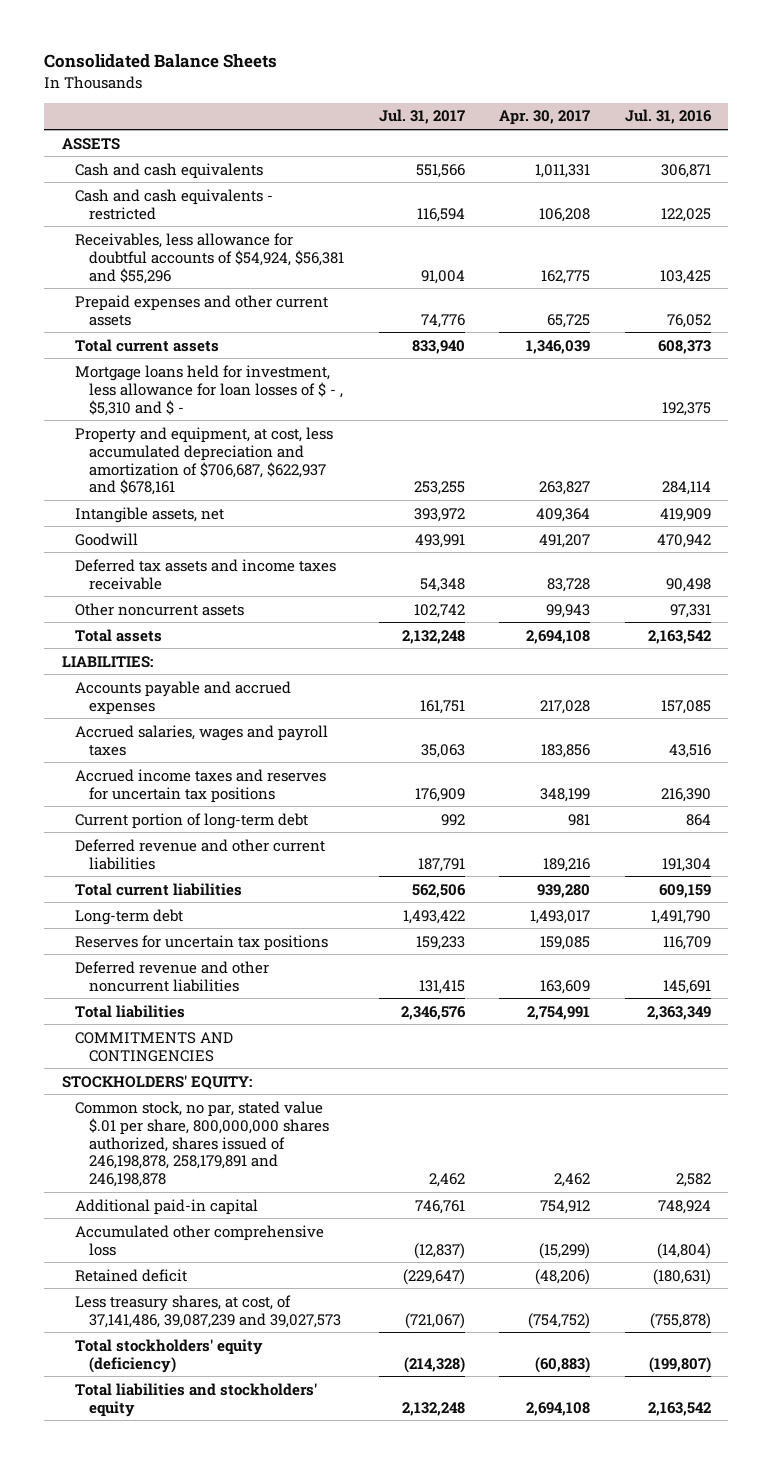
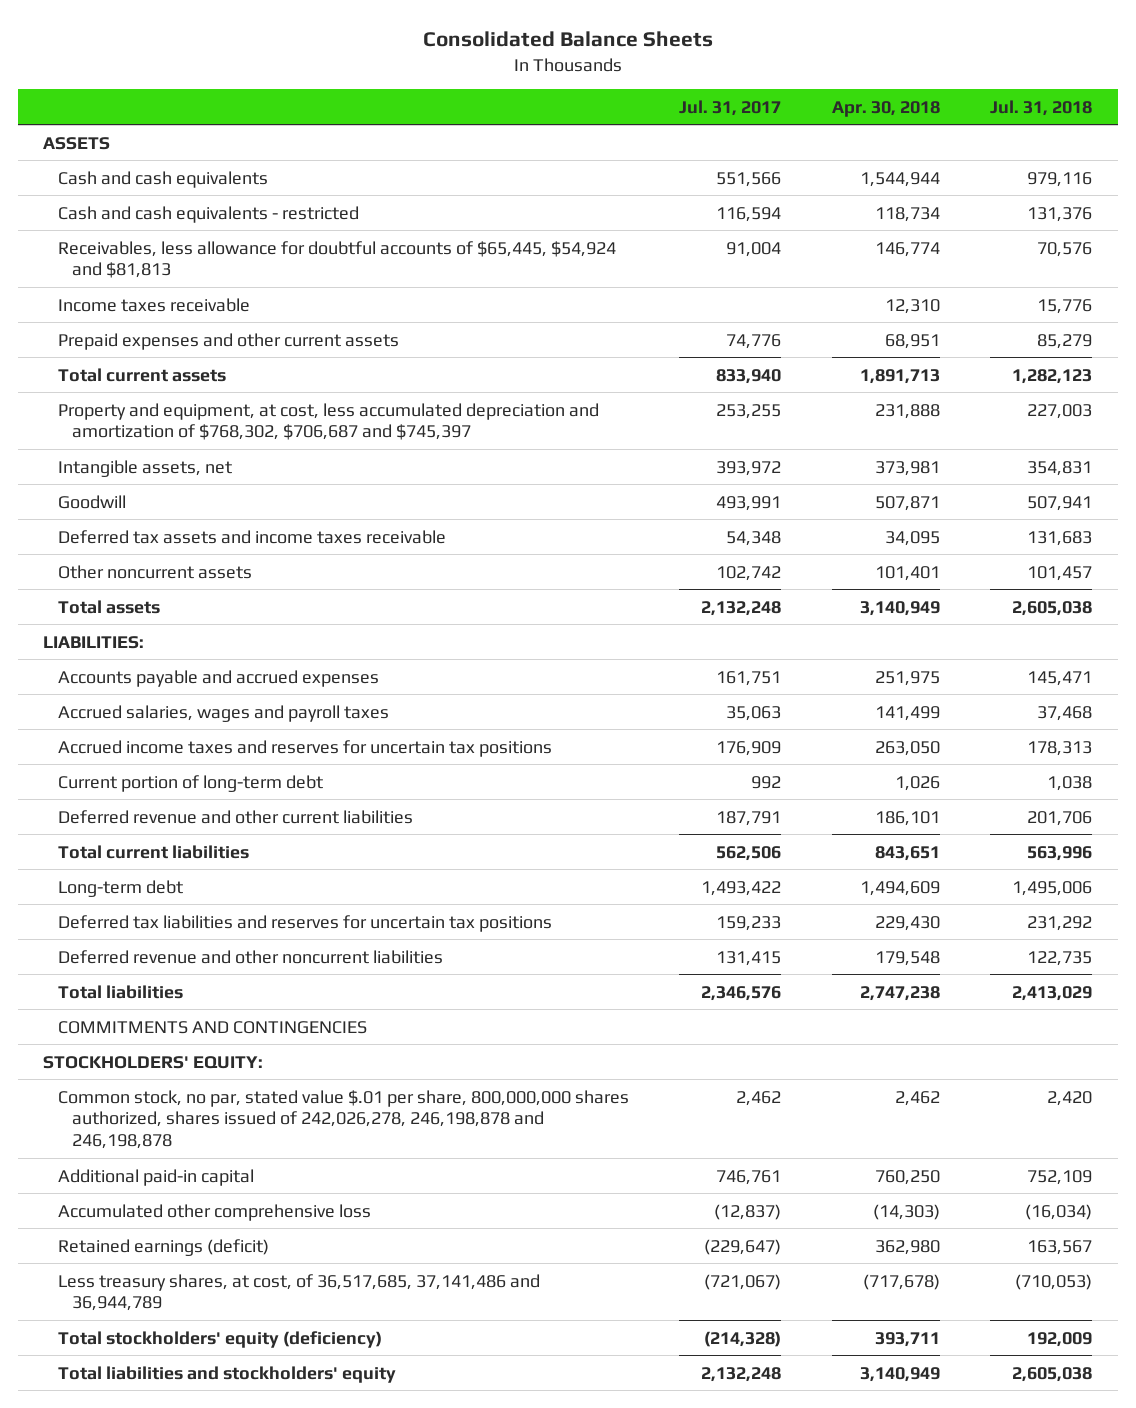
[499,110,591,126] Apr. 30, 2017 -> none
[624,109,712,125] Jul. 31, 2016 -> none
none -> [831,100,940,117] Apr. 30, 2018
none -> [990,99,1093,116] Jul. 31, 2018
[75,232,345,284] Receivables, less allowance for doubtful accounts of $54,924, $56,381 and $55,296 -> [57,240,616,279] Receivables, less allowance for doubtful accounts of $65,445, $54,924 and $81,813
none -> [57,297,250,312] Income taxes receivable
[75,364,344,416] Mortgage loans held for investment, less allowance for loan losses of $ - , $5,310 and $ - -> none
[75,426,334,496] Property and equipment, at cost, less accumulated depreciation and amortization of $706,687, $622,937 and $678,161 -> [57,402,599,441] Property and equipment, at cost, less accumulated depreciation and amortization of $768,302, $706,687 and $745,397
[75,934,329,951] Reserves for uncertain tax positions -> [57,914,552,932] Deferred tax liabilities and reserves for uncertain tax positions
[75,1100,330,1188] Common stock, no par, stated value $.01 per share, 800,000,000 shares authorized, shares issued of 246,198,878, 258,179,891 and 246,198,878 -> [57,1089,629,1149] Common stock, no par, stated value $.01 per share, 800,000,000 shares authorized, shares issued of 242,026,278, 246,198,878 and 246,198,878
[75,1268,188,1282] Retained deficit -> [57,1238,269,1256] Retained earnings (deficit)
[75,1294,342,1328] Less treasury shares, at cost, of 37,141,486, 39,087,239 and 39,027,573 -> [57,1273,540,1312] Less treasury shares, at cost, of 36,517,685, 37,141,486 and 36,944,789

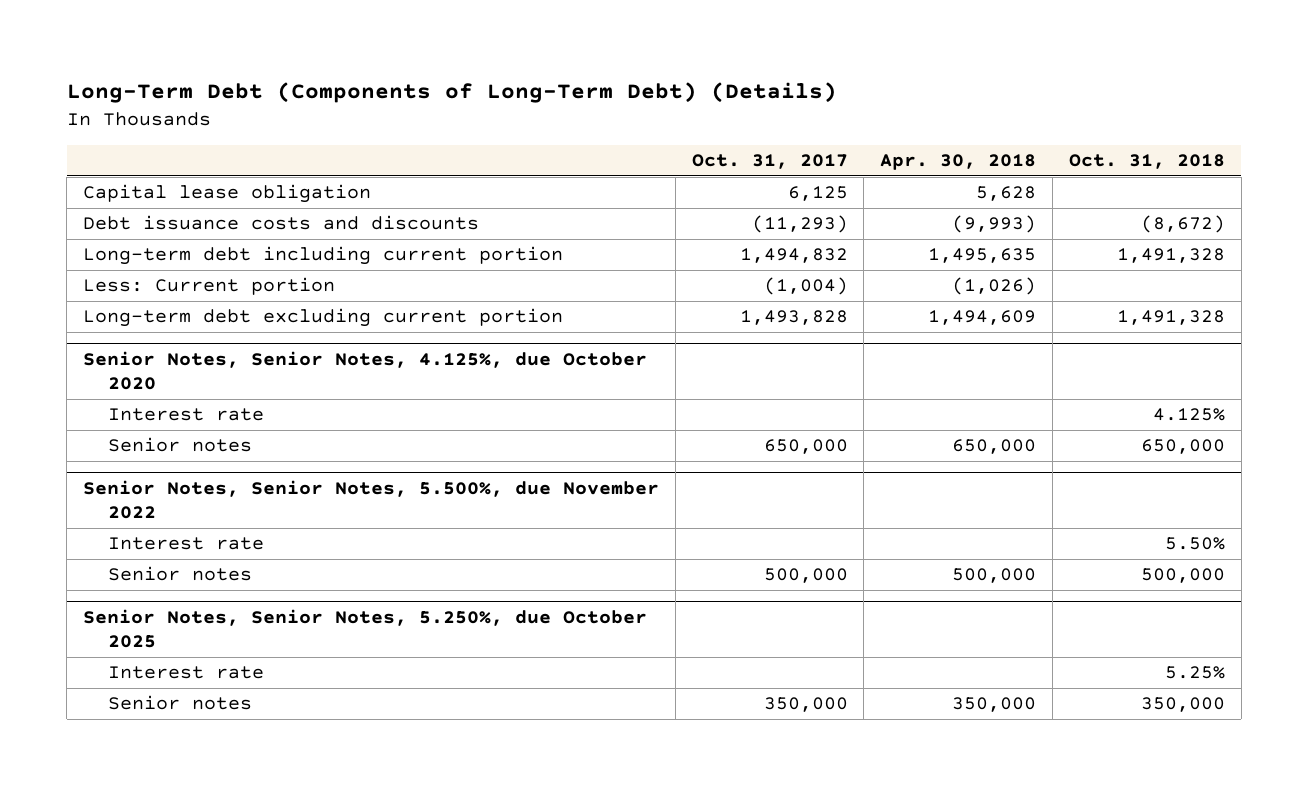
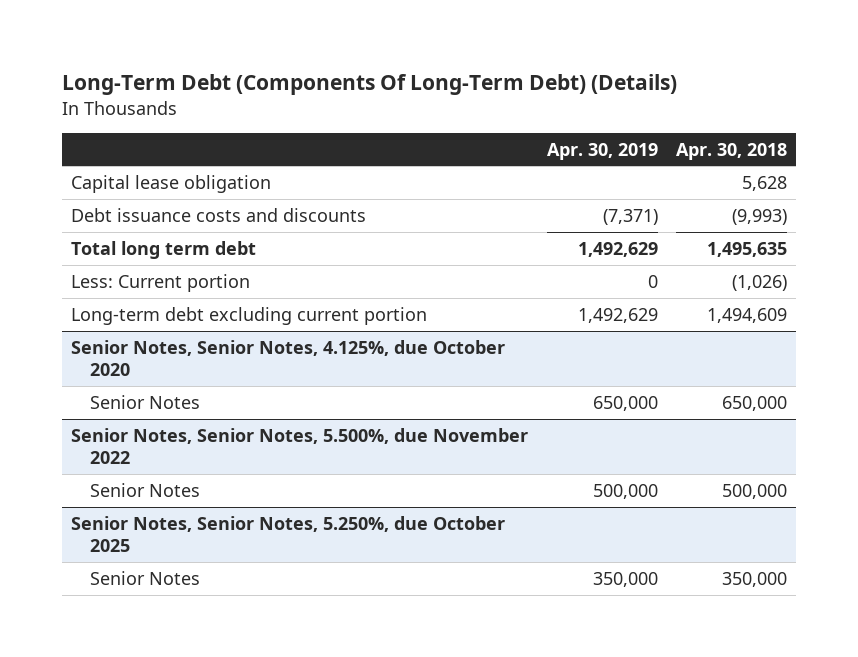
[66,81,837,103] Long-Term Debt (Components of Long-Term Debt) (Details) -> [62,74,678,96] Long-Term Debt (Components Of Long-Term Debt) (Details)
[691,154,848,170] Oct. 31, 2017 -> none
[1068,154,1225,170] Oct. 31, 2018 -> none
none -> [546,142,658,160] Apr. 30, 2019
[83,246,564,266] Long-term debt including current portion -> [71,240,257,259] Total long term debt
[108,408,265,422] Interest rate -> none
[108,437,253,453] Senior notes -> [90,394,201,409] Senior Notes
[108,537,265,551] Interest rate -> none
[108,566,253,582] Senior notes -> [90,482,201,497] Senior Notes
[108,666,265,680] Interest rate -> none
[108,695,253,711] Senior notes -> [90,570,201,585] Senior Notes

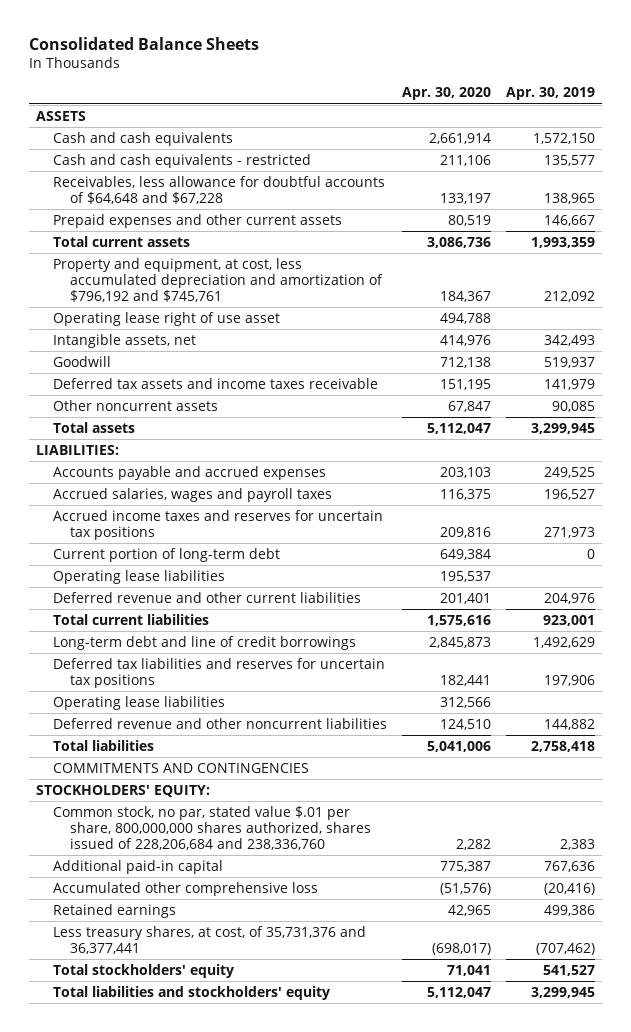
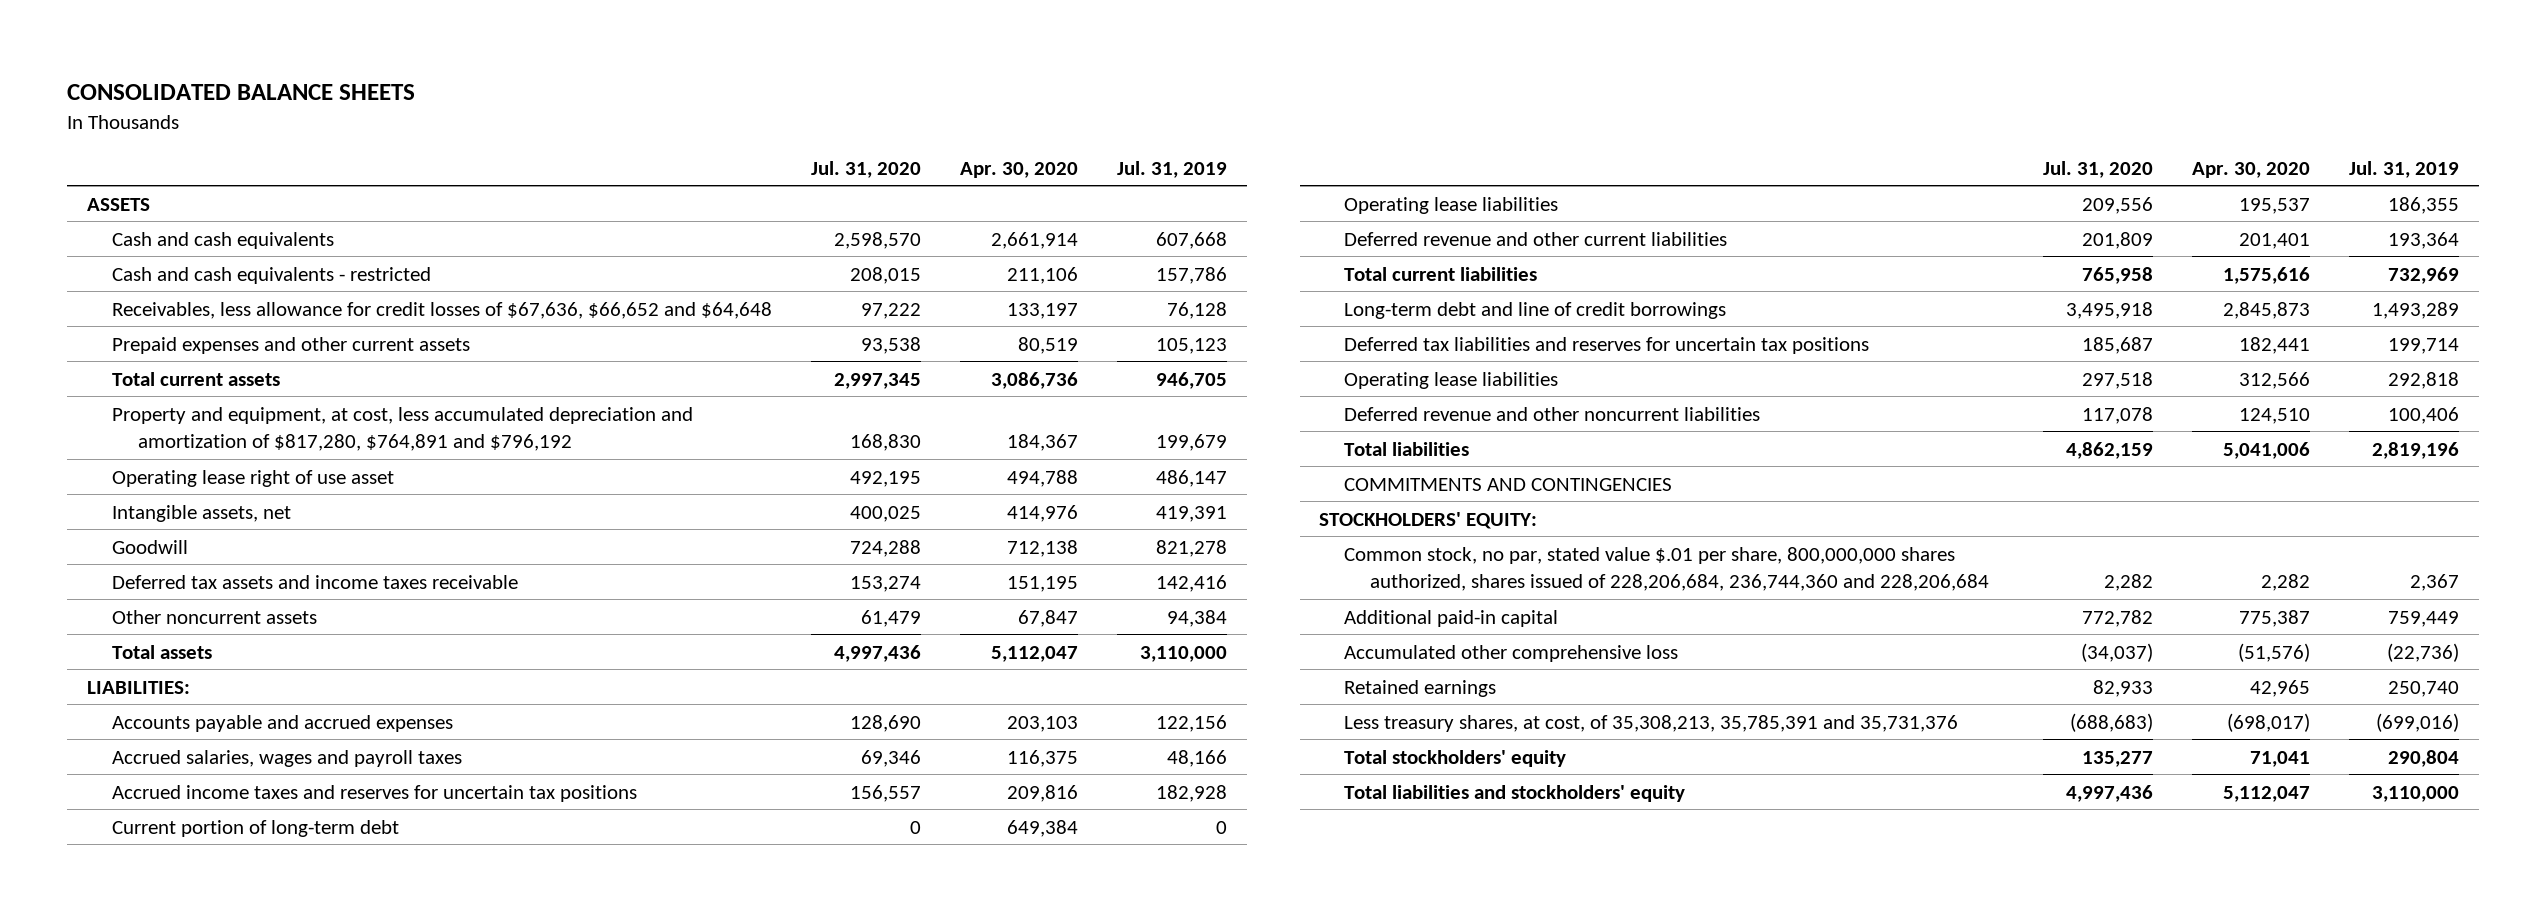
[28,36,259,50] Consolidated Balance Sheets -> [67,84,416,101] CONSOLIDATED BALANCE SHEETS
[505,87,595,101] Apr. 30, 2019 -> none
none -> [811,160,922,178] Jul. 31, 2020
none -> [1117,160,1228,178] Jul. 31, 2019
[53,175,386,204] Receivables, less allowance for doubtful accounts of $64,648 and $67,228 -> [112,301,773,319] Receivables, less allowance for credit losses of $67,636, $66,652 and $64,648
[53,257,384,302] Property and equipment, at cost, less accumulated depreciation and amortization of $796,192 and $745,761 -> [112,406,694,451] Property and equipment, at cost, less accumulated depreciation and amortization of $817,280, $764,891 and $796,192
[53,805,372,850] Common stock, no par, stated value $.01 per share, 800,000,000 shares authorized, shares issued of 228,206,684 and 238,336,760 -> [1344,546,1989,591] Common stock, no par, stated value $.01 per share, 800,000,000 shares authorized, shares issued of 228,206,684, 236,744,360 and 228,206,684
[53,925,367,954] Less treasury shares, at cost, of 35,731,376 and 36,377,441 -> [1344,714,1959,732] Less treasury shares, at cost, of 35,308,213, 35,785,391 and 35,731,376

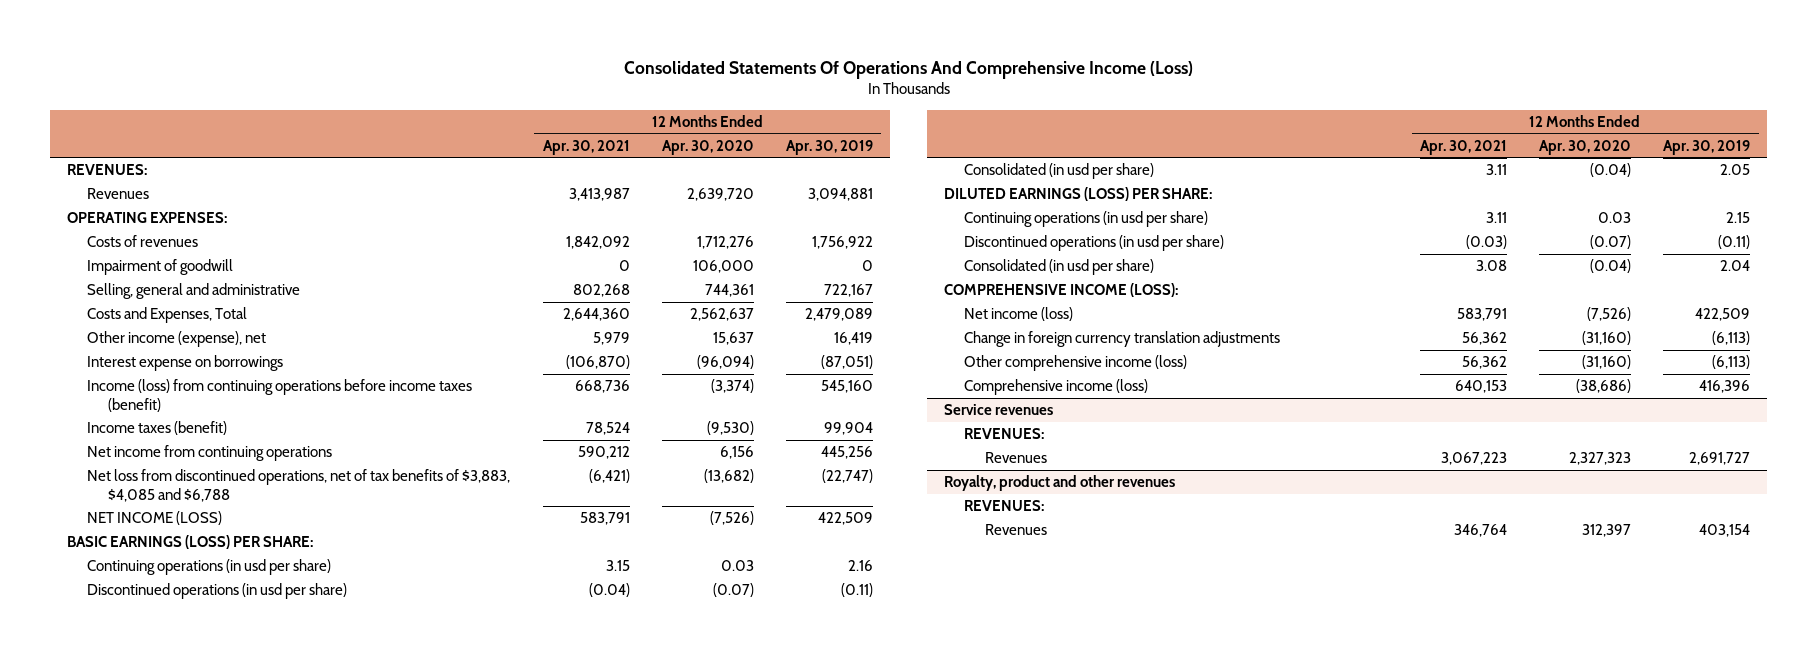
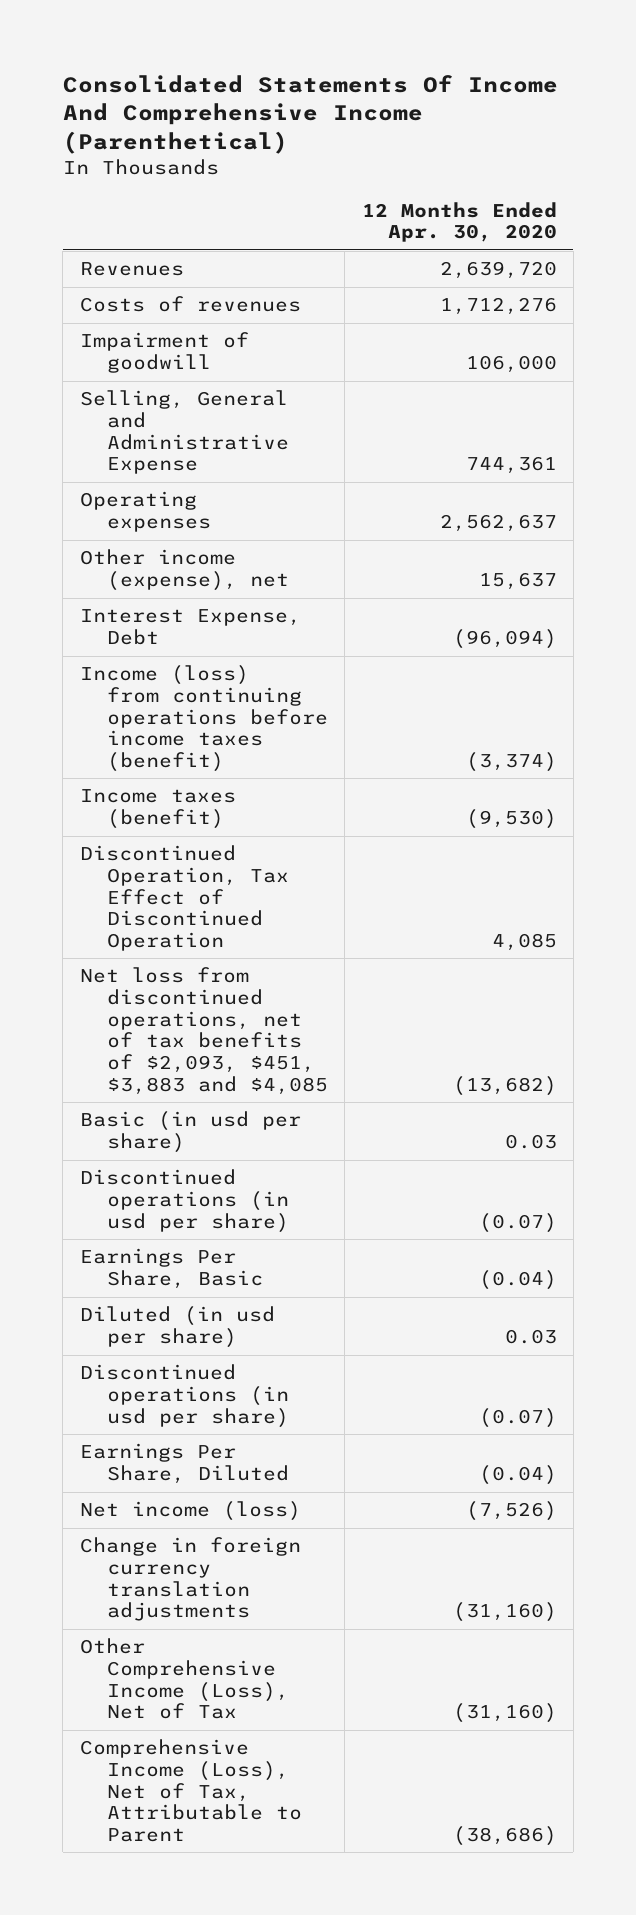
[623,60,1193,79] Consolidated Statements Of Operations And Comprehensive Income (Loss) -> [62,74,558,154] Consolidated Statements Of Income And Comprehensive Income (Parenthetical)
[542,139,630,155] Apr. 30, 2021 -> none
[786,139,874,155] Apr. 30, 2019 -> none
[66,164,147,176] REVENUES: -> none
[66,212,227,224] OPERATING EXPENSES: -> none
[87,283,301,300] Selling, general and administrative -> [79,390,290,475] Selling, General and Administrative Expense
[87,307,248,324] Costs and Expenses, Total -> [79,491,212,533] Operating expenses
[87,355,284,372] Interest expense on borrowings -> [79,609,301,646] Interest Expense, Debt
[87,445,333,462] Net income from continuing operations -> none
[87,511,223,526] NET INCOME (LOSS) -> none
[66,535,313,550] BASIC EARNINGS (LOSS) PER SHARE: -> none
none -> [79,845,290,951] Discontinued Operation, Tax Effect of Discontinued Operation
[87,469,511,502] Net loss from discontinued operations, net of tax benefits of $3,883, $4,085 and $6,788 -> [79,967,329,1095] Net loss from discontinued operations, net of tax benefits of $2,093, $451, $3,883 and $4,085
[87,559,332,576] Continuing operations (in usd per share) -> [79,1111,301,1154] Basic (in usd per share)
[943,187,1212,202] DILUTED EARNINGS (LOSS) PER SHARE: -> none
[964,163,1155,180] Consolidated (in usd per share) -> [79,1248,264,1290] Earnings Per Share, Basic
[964,211,1209,228] Continuing operations (in usd per share) -> [79,1306,275,1349] Diluted (in usd per share)
[943,283,1178,298] COMPREHENSIVE INCOME (LOSS): -> none
[964,259,1155,276] Consolidated (in usd per share) -> [79,1443,290,1485] Earnings Per Share, Diluted
[943,404,1053,416] Service revenues -> none
[964,428,1045,440] REVENUES: -> none
[984,452,1047,464] Revenues -> none
[943,475,1175,492] Royalty, product and other revenues -> none
[964,500,1045,512] REVENUES: -> none
[984,524,1047,536] Revenues -> none
[964,355,1188,372] Other comprehensive income (loss) -> [79,1638,290,1720] Other Comprehensive Income (Loss), Net of Tax
[964,379,1149,396] Comprehensive income (loss) -> [79,1739,303,1842] Comprehensive Income (Loss), Net of Tax, Attributable to Parent

